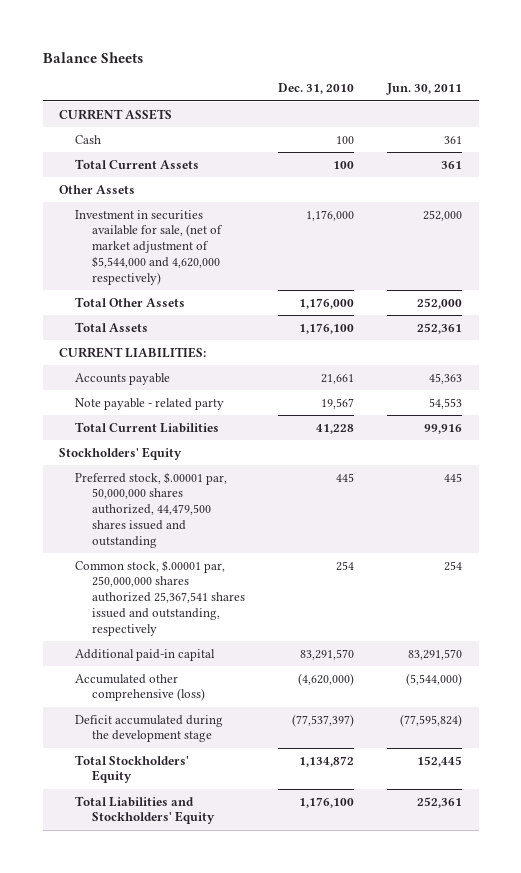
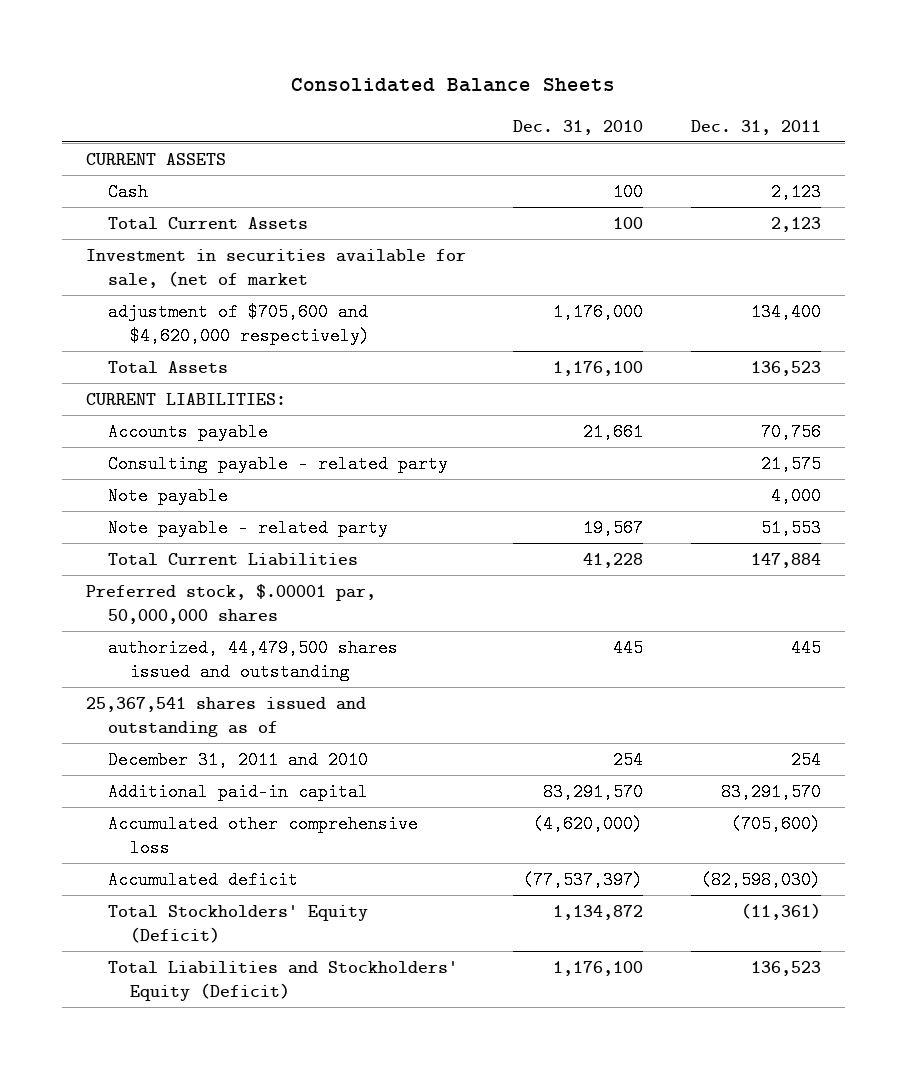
[42,51,143,63] Balance Sheets -> [291,78,616,93] Consolidated Balance Sheets
[385,83,462,96] Jun. 30, 2011 -> none
none -> [690,119,821,135] Dec. 31, 2011
[59,184,136,194] Other Assets -> none
[75,296,186,307] Total Other Assets -> none
none -> [85,248,466,288] Investment in securities available for sale, (net of market
[75,209,223,285] Investment in securities available for sale, (net of market adjustment of $5,544,000 and 4,620,000 respectively) -> [107,302,370,345] adjustment of $705,600 and $4,620,000 respectively)
none -> [107,454,448,473] Consulting payable - related party
none -> [107,486,228,505] Note payable
[59,446,183,460] Stockholders' Equity -> none
none -> [85,583,376,624] Preferred stock, $.00001 par, 50,000,000 shares
[75,471,228,548] Preferred stock, $.00001 par, 50,000,000 shares authorized, 44,479,500 shares issued and outstanding -> [107,638,398,681] authorized, 44,479,500 shares issued and outstanding
none -> [85,696,366,737] 25,367,541 shares issued and outstanding as of
[75,559,245,636] Common stock, $.00001 par, 250,000,000 shares authorized 25,367,541 shares issued and outstanding, respectively -> [107,750,368,769] December 31, 2011 and 2010
[75,673,205,702] Accumulated other comprehensive (loss) -> [107,814,418,857] Accumulated other comprehensive loss
[75,714,224,743] Deficit accumulated during the development stage -> [107,870,298,889] Accumulated deficit
[75,754,190,784] Total Stockholders' Equity -> [107,904,368,943] Total Stockholders' Equity (Deficit)
[75,795,215,825] Total Liabilities and Stockholders' Equity -> [107,960,458,1001] Total Liabilities and Stockholders' Equity (Deficit)

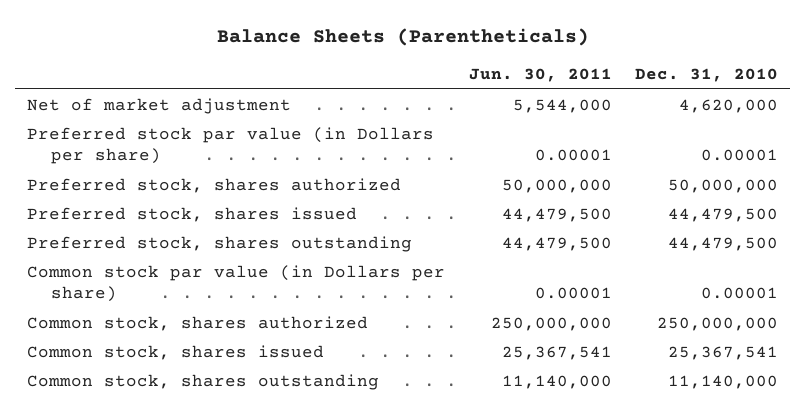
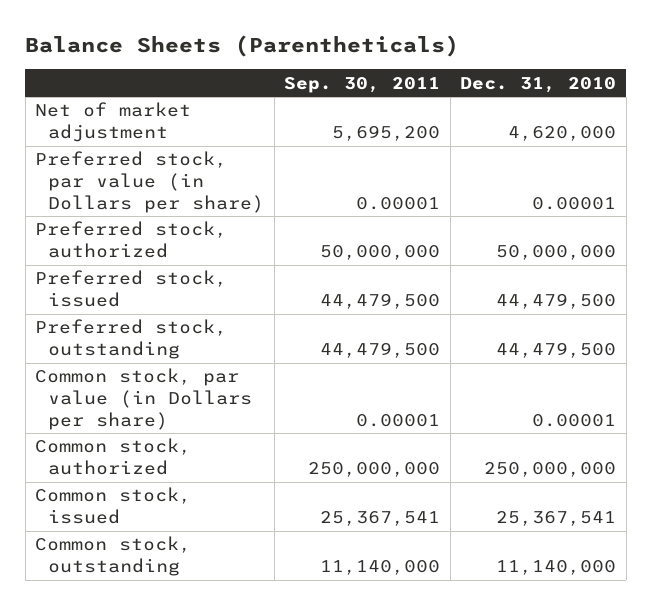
[468,68,612,83] Jun. 30, 2011 -> none
none -> [284,76,441,93] Sep. 30, 2011
[27,126,435,165] Preferred stock par value (in Dollars per share) -> [35,151,265,213] Preferred stock, par value (in Dollars per share)
[27,177,402,193] Preferred stock, shares authorized -> [35,221,228,259] Preferred stock, authorized
[27,206,358,222] Preferred stock, shares issued -> [35,270,228,308] Preferred stock, issued
[27,235,413,252] Preferred stock, shares outstanding -> [35,319,228,360] Preferred stock, outstanding
[27,264,446,303] Common stock par value (in Dollars per share) -> [35,368,253,430] Common stock, par value (in Dollars per share)
[27,315,369,331] Common stock, shares authorized -> [35,438,192,476] Common stock, authorized
[27,344,325,360] Common stock, shares issued -> [35,487,192,525] Common stock, issued
[27,373,380,390] Common stock, shares outstanding -> [35,536,192,577] Common stock, outstanding

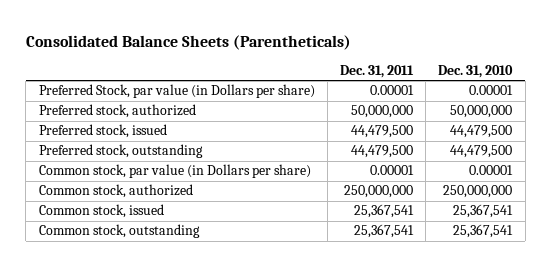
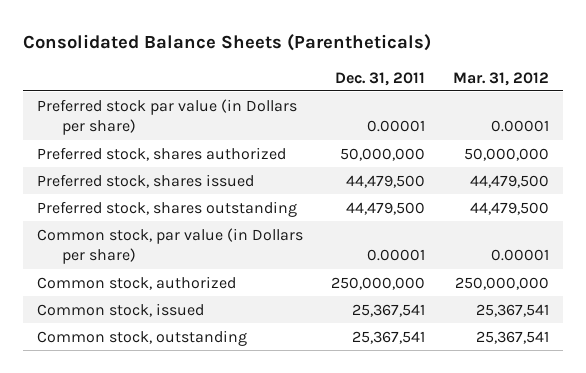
[438,64,514,78] Dec. 31, 2010 -> none
none -> [453,71,550,86] Mar. 31, 2012
[38,84,315,99] Preferred Stock, par value (in Dollars per share) -> [37,98,298,136] Preferred stock par value (in Dollars per share)
[38,104,196,119] Preferred stock, authorized -> [37,146,287,161] Preferred stock, shares authorized
[38,124,167,139] Preferred stock, issued -> [37,173,255,188] Preferred stock, shares issued
[38,144,203,159] Preferred stock, outstanding -> [37,200,298,217] Preferred stock, shares outstanding

